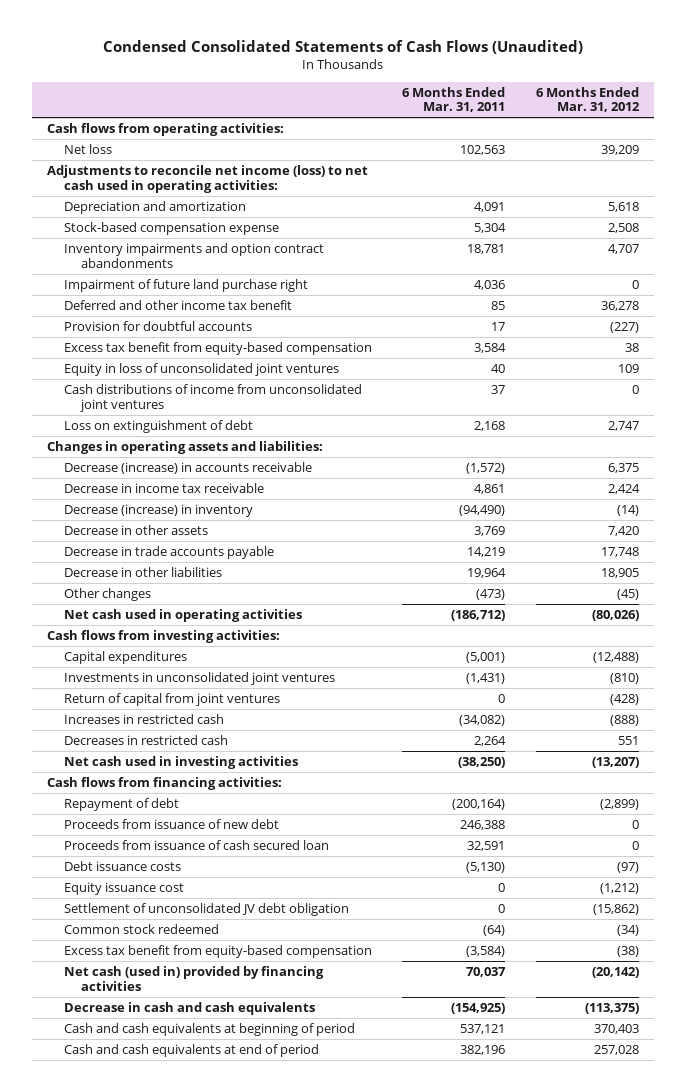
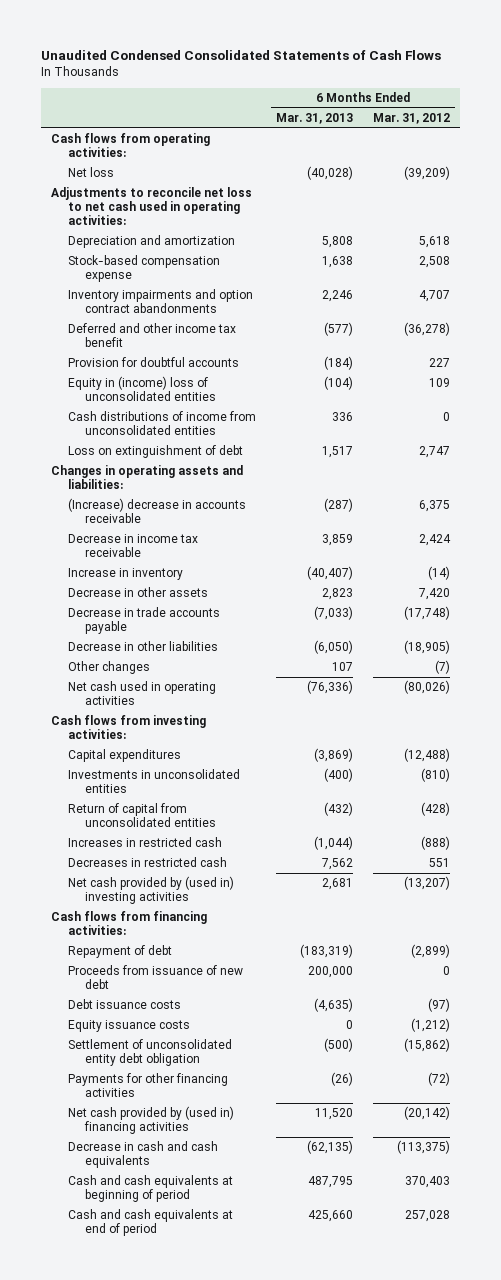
[103,39,584,54] Condensed Consolidated Statements of Cash Flows (Unaudited) -> [41,49,442,60] Unaudited Condensed Consolidated Statements of Cash Flows
[402,86,506,113] 6 Months Ended Mar. 31, 2011 -> none
none -> [276,113,354,125] Mar. 31, 2013
[600,145,639,156] 39,209 -> [404,166,451,181] (39,209)
[47,165,369,193] Adjustments to reconcile net income (loss) to net cash used in operating activities: -> [51,187,253,226] Adjustments to reconcile net loss to net cash used in operating activities:
[63,279,308,293] Impairment of future land purchase right -> none
[63,342,372,356] Excess tax benefit from equity-based compensation -> none
[600,301,639,312] 36,278 -> [404,322,451,337] (36,278)
[609,322,639,334] (227) -> [429,358,451,368] 227
[63,363,339,377] Equity in loss of unconsolidated joint ventures -> [68,376,217,402] Equity in (income) loss of unconsolidated entities
[63,384,362,412] Cash distributions of income from unconsolidated joint ventures -> [68,411,257,436] Cash distributions of income from unconsolidated entities
[63,462,312,475] Decrease (increase) in accounts receivable -> [68,498,247,524] (Increase) decrease in accounts receivable
[63,504,253,518] Decrease (increase) in inventory -> [68,568,184,581] Increase in inventory
[600,547,639,558] 17,748 -> [404,606,451,621] (17,748)
[600,568,639,579] 18,905 -> [404,640,451,655] (18,905)
[616,589,639,601] (45) -> [435,660,451,675] (7)
[63,672,335,686] Investments in unconsolidated joint ventures -> [68,769,241,794] Investments in unconsolidated entities
[63,693,280,707] Return of capital from joint ventures -> [68,803,217,828] Return of capital from unconsolidated entities
[63,756,298,770] Net cash used in investing activities -> [68,876,235,905] Net cash provided by (used in) investing activities
[63,840,329,851] Proceeds from issuance of cash secured loan -> none
[63,924,219,935] Common stock redeemed -> none
[63,945,372,959] Excess tax benefit from equity-based compensation -> none
[63,882,184,896] Equity issuance cost -> [68,1020,191,1033] Equity issuance costs
[63,903,349,917] Settlement of unconsolidated JV debt obligation -> [68,1039,233,1067] Settlement of unconsolidated entity debt obligation
none -> [68,1073,229,1098] Payments for other financing activities
[63,966,324,991] Net cash (used in) provided by financing activities -> [68,1106,235,1135] Net cash provided by (used in) financing activities

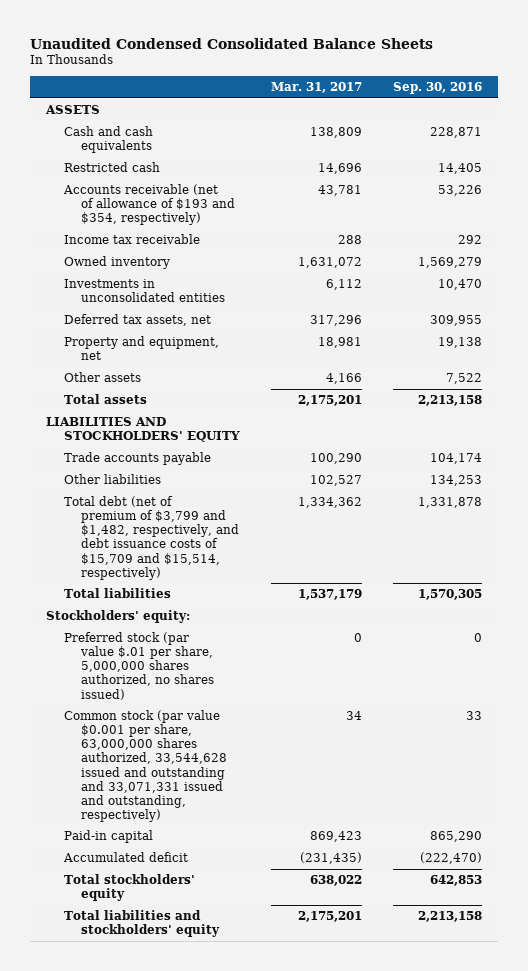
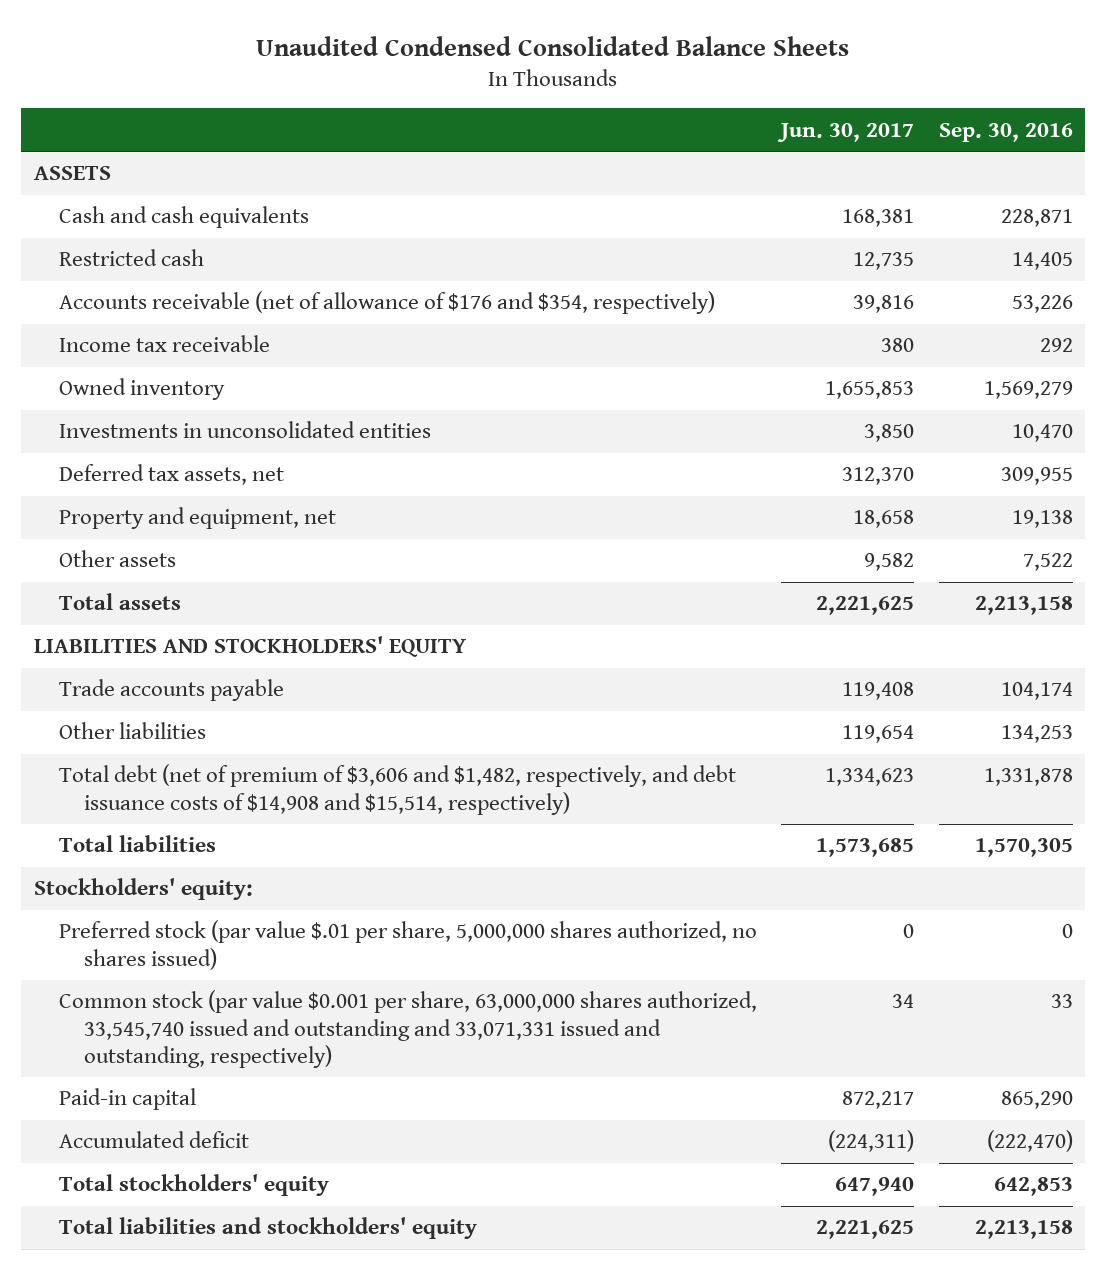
[270,82,362,94] Mar. 31, 2017 -> none
none -> [777,122,915,142] Jun. 30, 2017
[62,184,235,226] Accounts receivable (net of allowance of $193 and $354, respectively) -> [58,291,715,315] Accounts receivable (net of allowance of $176 and $354, respectively)
[63,496,239,580] Total debt (net of premium of $3,799 and $1,482, respectively, and debt issuance costs of $15,709 and $15,514, respectively) -> [58,764,736,815] Total debt (net of premium of $3,606 and $1,482, respectively, and debt issuance costs of $14,908 and $15,514, respectively)
[63,710,227,822] Common stock (par value $0.001 per share, 63,000,000 shares authorized, 33,544,628 issued and outstanding and 33,071,331 issued and outstanding, respectively) -> [58,990,757,1068] Common stock (par value $0.001 per share, 63,000,000 shares authorized, 33,545,740 issued and outstanding and 33,071,331 issued and outstanding, respectively)

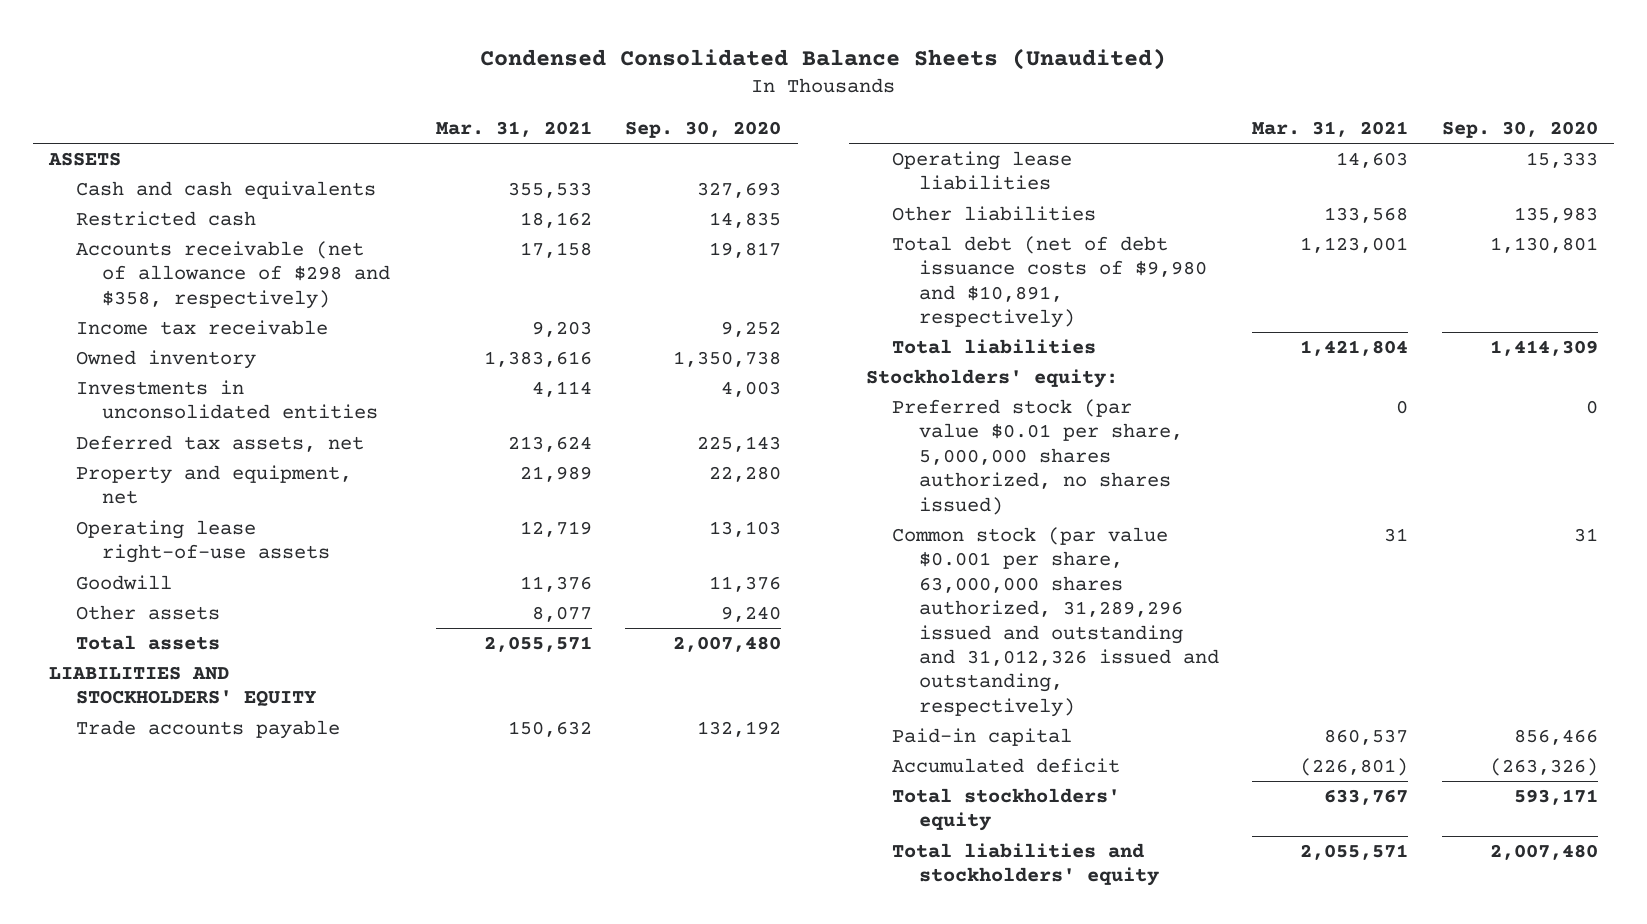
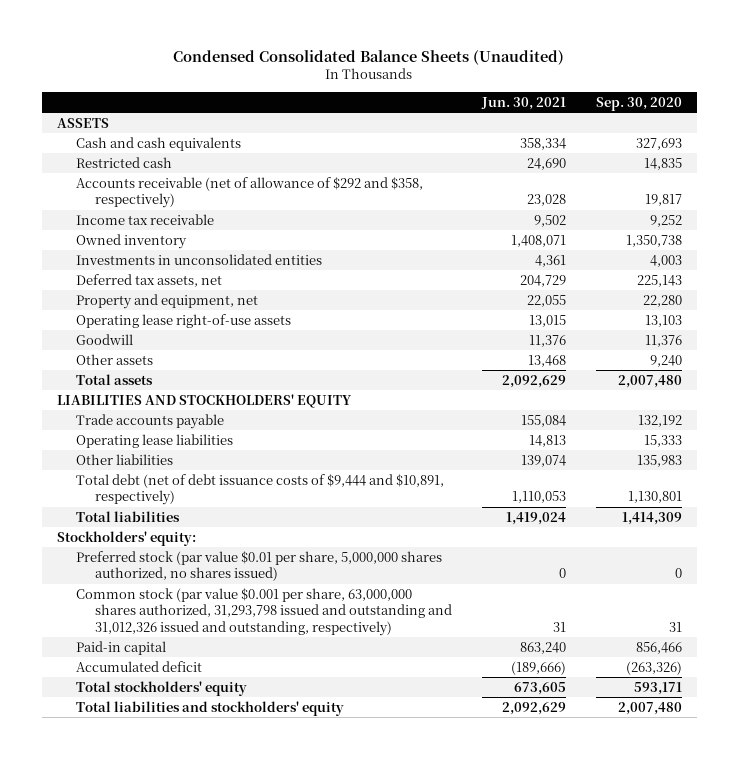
[435,120,592,137] Mar. 31, 2021 -> none
none -> [481,96,567,110] Jun. 30, 2021
[75,241,391,309] Accounts receivable (net of allowance of $298 and $358, respectively) -> [76,176,424,209] Accounts receivable (net of allowance of $292 and $358, respectively)
[892,236,1207,329] Total debt (net of debt issuance costs of $9,980 and $10,891, respectively) -> [76,473,445,506] Total debt (net of debt issuance costs of $9,444 and $10,891, respectively)
[892,527,1219,717] Common stock (par value $0.001 per share, 63,000,000 shares authorized, 31,289,296 issued and outstanding and 31,012,326 issued and outstanding, respectively) -> [76,587,453,637] Common stock (par value $0.001 per share, 63,000,000 shares authorized, 31,293,798 issued and outstanding and 31,012,326 issued and outstanding, respectively)

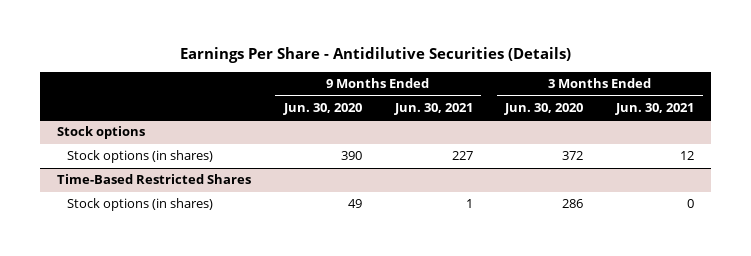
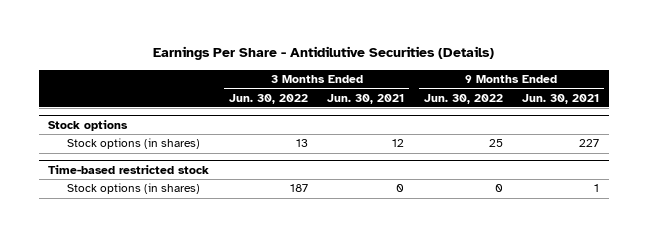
[282,102,362,115] Jun. 30, 2020 -> none
[504,102,584,115] Jun. 30, 2020 -> none
none -> [228,93,308,104] Jun. 30, 2022
none -> [423,93,503,104] Jun. 30, 2022
[56,174,251,185] Time-Based Restricted Shares -> [48,164,210,174] Time-based restricted stock

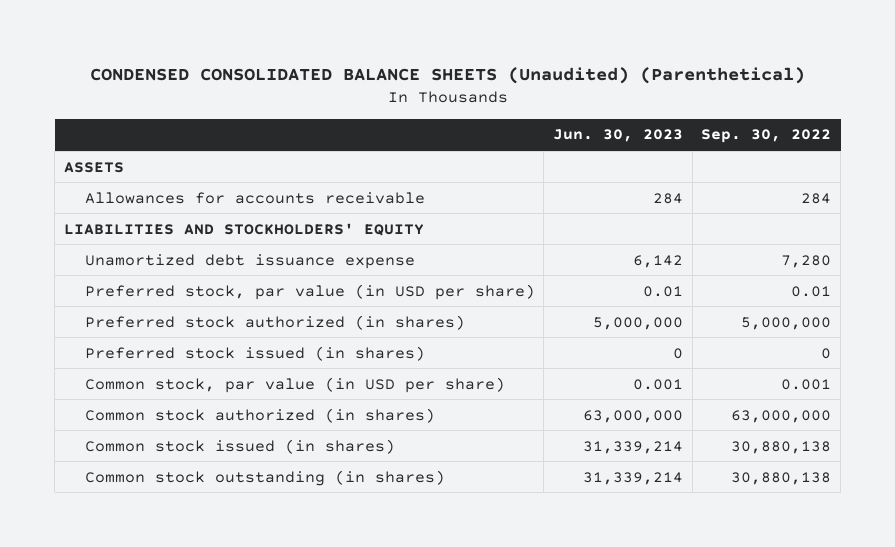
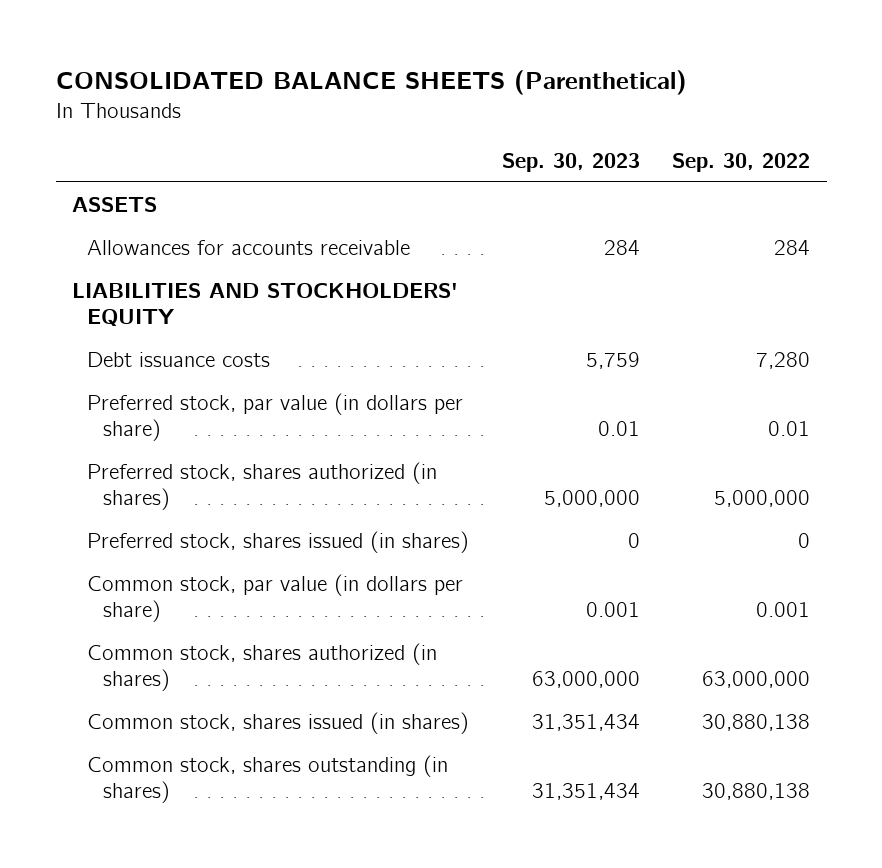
[89,67,805,85] CONDENSED CONSOLIDATED BALANCE SHEETS (Unaudited) (Parenthetical) -> [55,69,687,95] CONSOLIDATED BALANCE SHEETS (Parenthetical)
[553,129,684,143] Jun. 30, 2023 -> none
none -> [501,153,640,173] Sep. 30, 2023
[84,253,415,269] Unamortized debt issuance expense -> [87,351,271,367] Debt issuance costs
[84,283,535,300] Preferred stock, par value (in USD per share) -> [87,392,464,442] Preferred stock, par value (in dollars per share)
[84,314,465,330] Preferred stock authorized (in shares) -> [87,461,438,511] Preferred stock, shares authorized (in shares)
[84,345,425,361] Preferred stock issued (in shares) -> [87,530,470,553] Preferred stock, shares issued (in shares)
[84,376,505,393] Common stock, par value (in USD per share) -> [87,573,464,623] Common stock, par value (in dollars per share)
[84,407,435,423] Common stock authorized (in shares) -> [87,642,438,692] Common stock, shares authorized (in shares)
[84,438,395,454] Common stock issued (in shares) -> [87,711,470,734] Common stock, shares issued (in shares)
[84,469,445,486] Common stock outstanding (in shares) -> [87,754,449,804] Common stock, shares outstanding (in shares)

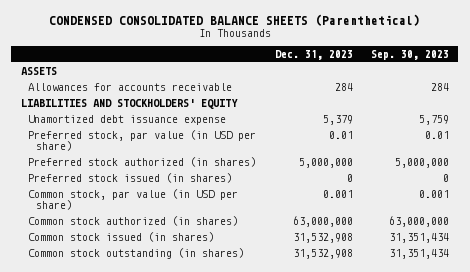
[55,69,687,95] CONSOLIDATED BALANCE SHEETS (Parenthetical) -> [48,14,420,27] CONDENSED CONSOLIDATED BALANCE SHEETS (Parenthetical)
[672,153,811,173] Sep. 30, 2022 -> none
none -> [274,49,353,60] Dec. 31, 2023
[87,351,271,367] Debt issuance costs -> [28,114,227,125] Unamortized debt issuance expense
[87,392,464,442] Preferred stock, par value (in dollars per share) -> [28,129,257,151] Preferred stock, par value (in USD per share)
[87,461,438,511] Preferred stock, shares authorized (in shares) -> [28,156,257,167] Preferred stock authorized (in shares)
[87,530,470,553] Preferred stock, shares issued (in shares) -> [28,172,233,183] Preferred stock issued (in shares)
[87,573,464,623] Common stock, par value (in dollars per share) -> [28,188,239,210] Common stock, par value (in USD per share)
[87,642,438,692] Common stock, shares authorized (in shares) -> [28,215,239,226] Common stock authorized (in shares)
[87,711,470,734] Common stock, shares issued (in shares) -> [28,231,215,242] Common stock issued (in shares)
[87,754,449,804] Common stock, shares outstanding (in shares) -> [28,247,245,259] Common stock outstanding (in shares)

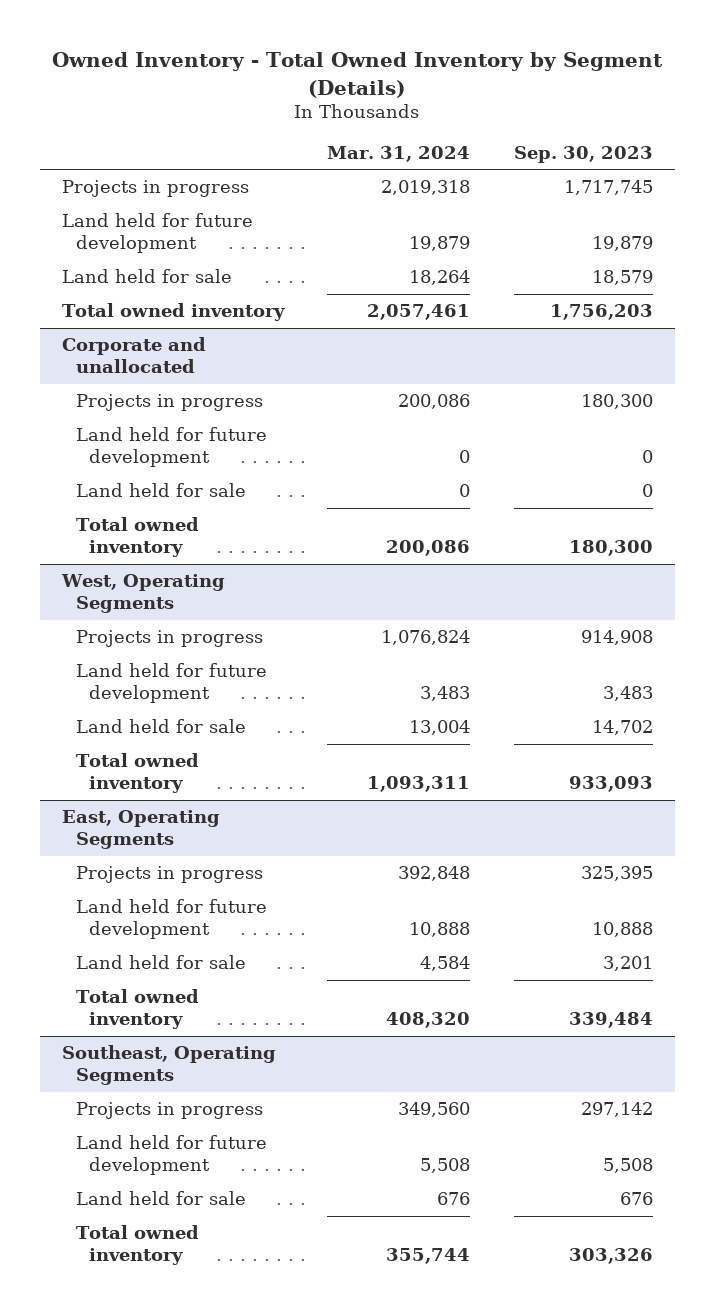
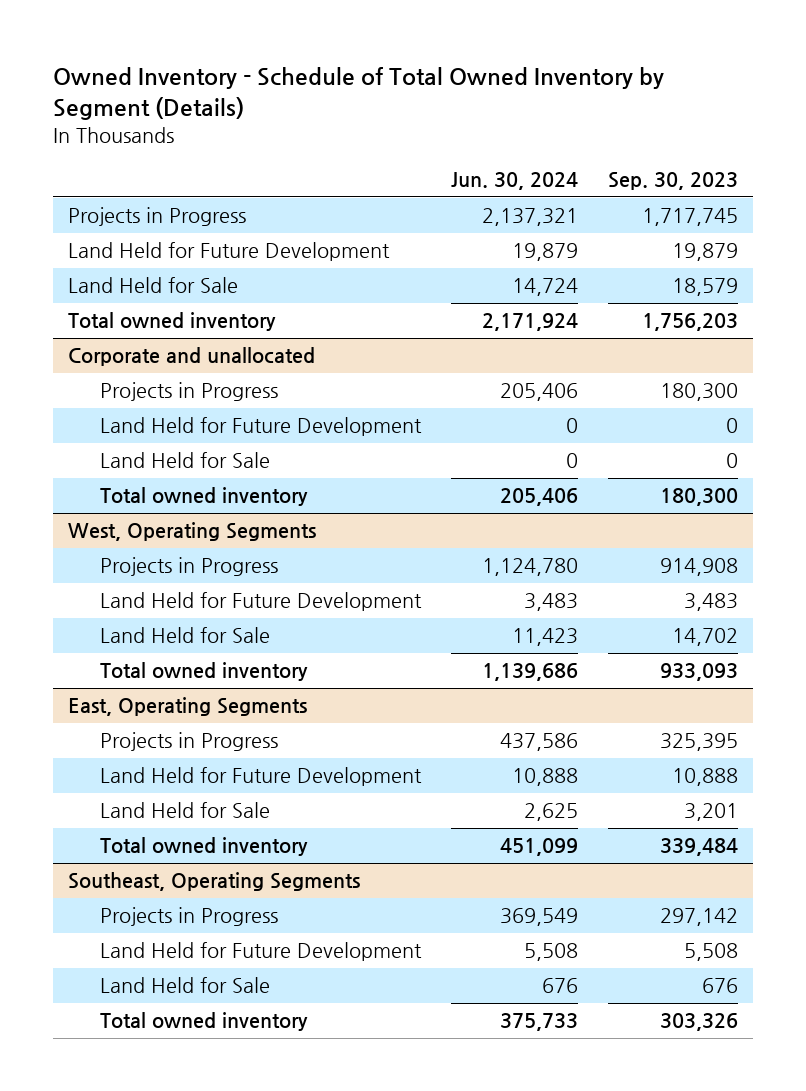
[52,52,664,98] Owned Inventory - Total Owned Inventory by Segment (Details) -> [52,66,664,121] Owned Inventory - Schedule of Total Owned Inventory by Segment (Details)
[327,146,471,163] Mar. 31, 2024 -> none
none -> [450,172,578,191] Jun. 30, 2024
[61,180,249,198] Projects in progress -> [67,207,246,227] Projects in Progress
[61,213,253,254] Land held for future development -> [67,242,390,262] Land Held for Future Development
[61,269,232,284] Land held for sale -> [67,277,238,294] Land Held for Sale
[75,394,263,412] Projects in progress -> [99,382,278,402] Projects in Progress
[75,427,267,468] Land held for future development -> [99,417,422,437] Land Held for Future Development
[75,483,246,498] Land held for sale -> [99,452,270,469] Land Held for Sale
[75,630,263,648] Projects in progress -> [99,557,278,577] Projects in Progress
[75,663,267,704] Land held for future development -> [99,592,422,612] Land Held for Future Development
[75,719,246,734] Land held for sale -> [99,627,270,644] Land Held for Sale
[75,866,263,884] Projects in progress -> [99,732,278,752] Projects in Progress
[75,899,267,940] Land held for future development -> [99,767,422,787] Land Held for Future Development
[75,955,246,970] Land held for sale -> [99,802,270,819] Land Held for Sale
[75,1102,263,1120] Projects in progress -> [99,907,278,927] Projects in Progress
[75,1135,267,1176] Land held for future development -> [99,942,422,962] Land Held for Future Development
[75,1191,246,1206] Land held for sale -> [99,977,270,994] Land Held for Sale

